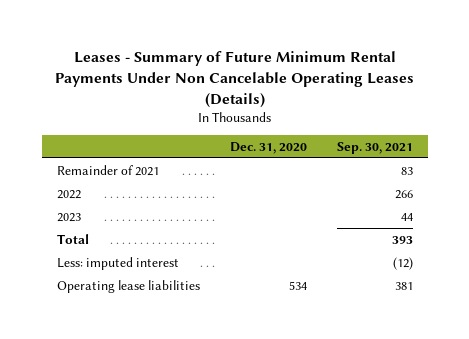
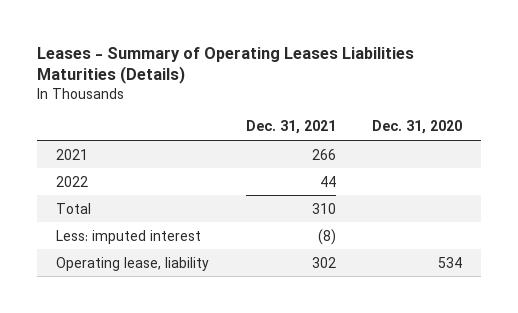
[54,51,414,108] Leases - Summary of Future Minimum Rental Payments Under Non Cancelable Operating Leases (Details) -> [37,46,415,85] Leases - Summary of Operating Leases Liabilities Maturities (Details)
[336,141,413,154] Sep. 30, 2021 -> none
none -> [245,120,336,135] Dec. 31, 2021
[56,164,159,176] Remainder of 2021 -> none
none -> [55,148,88,160] 2021
[56,212,81,222] 2023 -> none
[56,279,200,293] Operating lease liabilities -> [55,256,209,271] Operating lease, liability

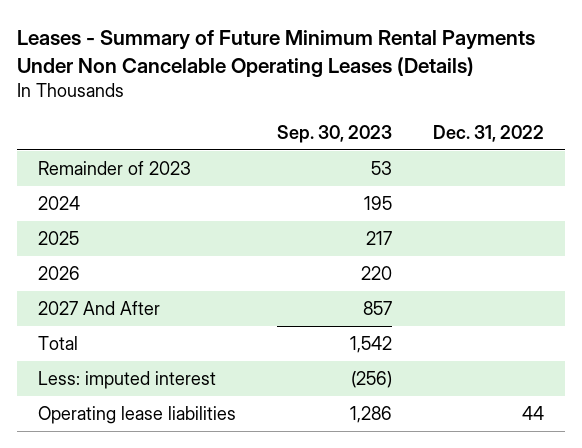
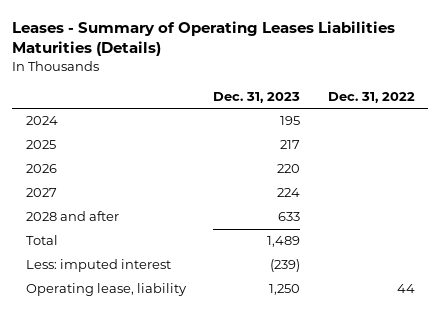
[17,29,536,77] Leases - Summary of Future Minimum Rental Payments Under Non Cancelable Operating Leases (Details) -> [12,20,396,57] Leases - Summary of Operating Leases Liabilities Maturities (Details)
[276,124,392,143] Sep. 30, 2023 -> none
none -> [213,91,301,103] Dec. 31, 2023
[37,161,191,176] Remainder of 2023 -> none
[37,301,160,316] 2027 And After -> [25,188,57,198] 2027
none -> [25,211,119,222] 2028 and after
[37,406,236,425] Operating lease liabilities -> [25,283,187,297] Operating lease, liability

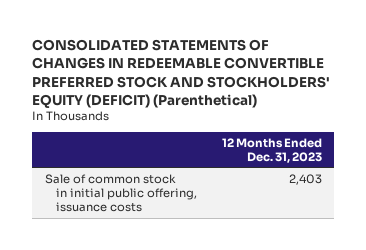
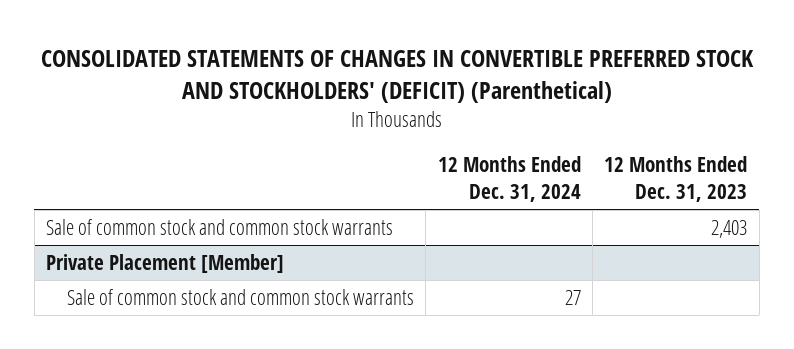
[32,39,331,108] CONSOLIDATED STATEMENTS OF CHANGES IN REDEEMABLE CONVERTIBLE PREFERRED STOCK AND STOCKHOLDERS' EQUITY (DEFICIT) (Parenthetical) -> [40,49,754,103] CONSOLIDATED STATEMENTS OF CHANGES IN CONVERTIBLE PREFERRED STOCK AND STOCKHOLDERS' (DEFICIT) (Parenthetical)
none -> [437,156,581,202] 12 Months Ended Dec. 31, 2024
[44,173,198,213] Sale of common stock in initial public offering, issuance costs -> [46,218,394,235] Sale of common stock and common stock warrants
none -> [46,253,285,273] Private Placement [Member]
none -> [66,288,414,305] Sale of common stock and common stock warrants

